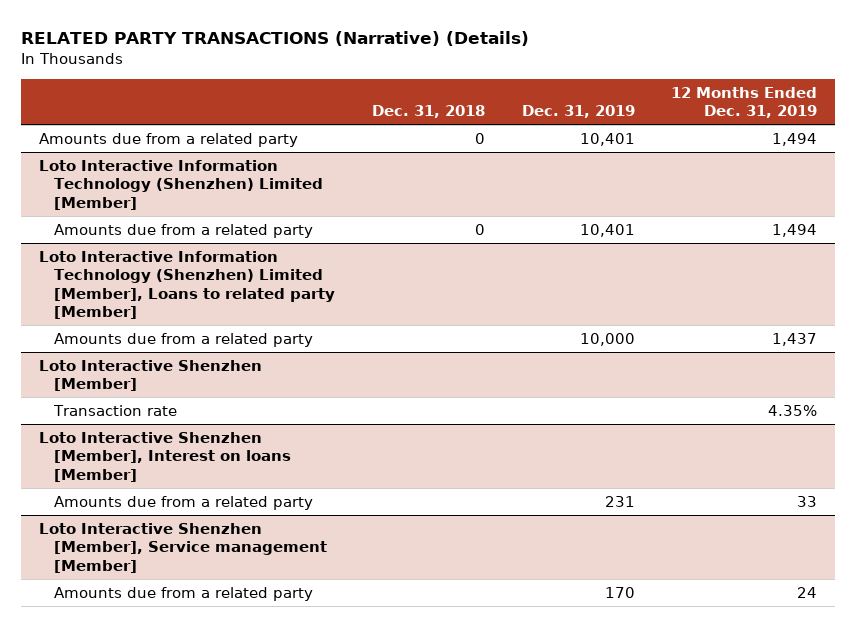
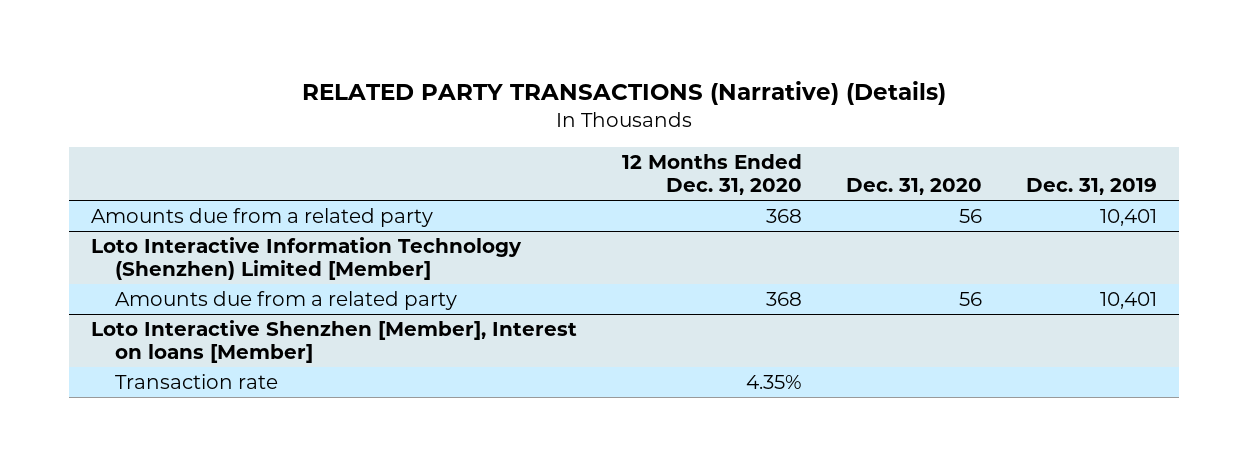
[371,105,485,119] Dec. 31, 2018 -> none
[671,86,818,119] 12 Months Ended Dec. 31, 2019 -> none
none -> [621,153,802,196] 12 Months Ended Dec. 31, 2020
none -> [845,178,982,196] Dec. 31, 2020
[39,250,336,320] Loto Interactive Information Technology (Shenzhen) Limited [Member], Loans to related party [Member] -> none
[54,332,314,347] Amounts due from a related party -> none
[39,359,263,392] Loto Interactive Shenzhen [Member] -> none
[53,404,178,416] Transaction rate -> none
[54,495,314,510] Amounts due from a related party -> none
[39,522,328,573] Loto Interactive Shenzhen [Member], Service management [Member] -> none
[54,586,314,601] Amounts due from a related party -> none
none -> [114,373,278,389] Transaction rate

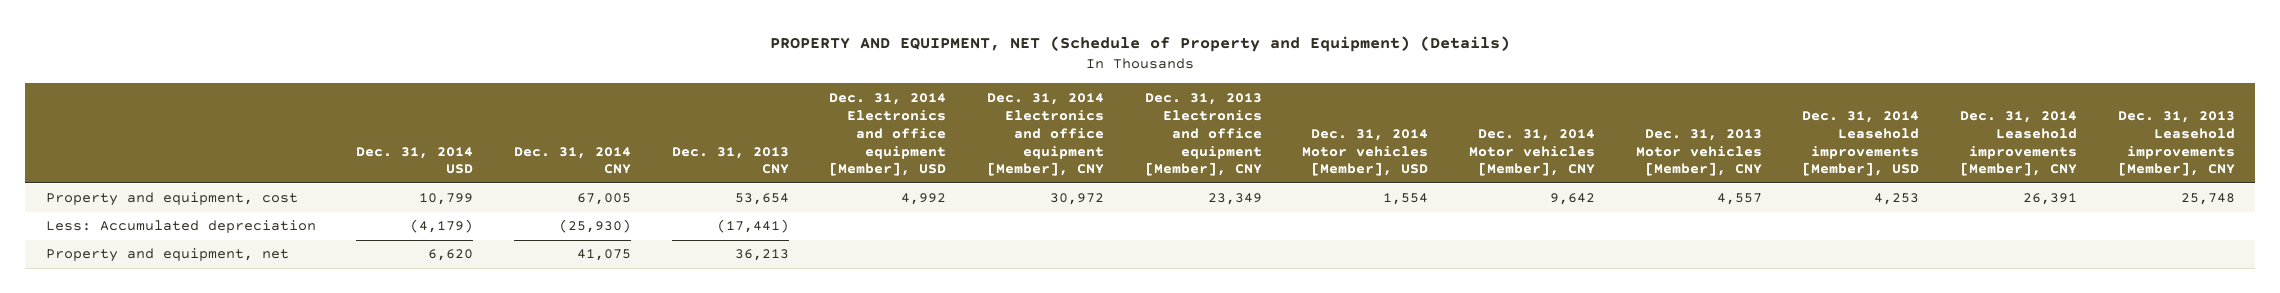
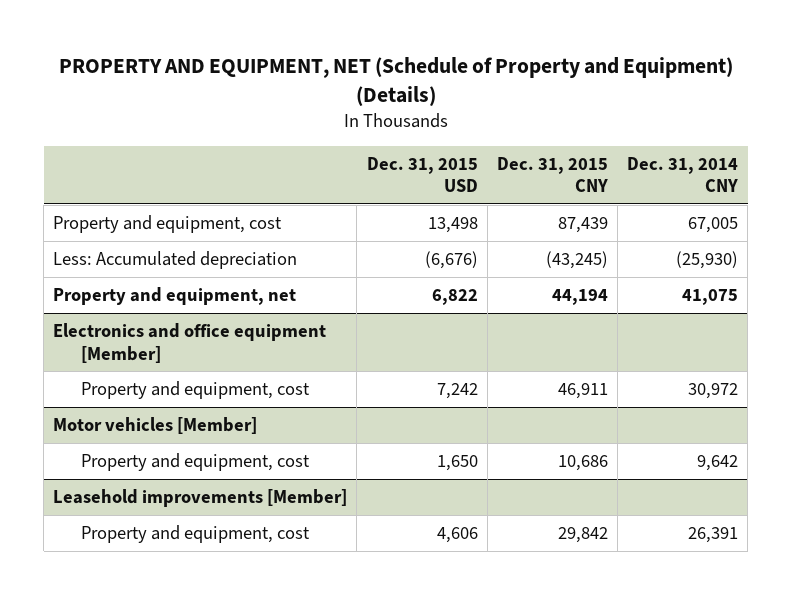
[356,146,474,175] Dec. 31, 2014 USD -> none
[671,146,789,175] Dec. 31, 2013 CNY -> none
[829,92,947,177] Dec. 31, 2014 Electronics and office equipment [Member], USD -> none
[986,92,1104,177] Dec. 31, 2014 Electronics and office equipment [Member], CNY -> none
[1144,92,1262,177] Dec. 31, 2013 Electronics and office equipment [Member], CNY -> none
[1302,128,1429,177] Dec. 31, 2014 Motor vehicles [Member], USD -> none
[1468,128,1595,177] Dec. 31, 2014 Motor vehicles [Member], CNY -> none
[1635,128,1762,177] Dec. 31, 2013 Motor vehicles [Member], CNY -> none
[1802,110,1920,177] Dec. 31, 2014 Leasehold improvements [Member], USD -> none
[1959,110,2077,177] Dec. 31, 2014 Leasehold improvements [Member], CNY -> none
[2117,110,2235,177] Dec. 31, 2013 Leasehold improvements [Member], CNY -> none
none -> [366,156,478,193] Dec. 31, 2015 USD
none -> [496,156,608,193] Dec. 31, 2015 CNY
none -> [53,322,327,363] Electronics and office equipment [Member]
none -> [80,380,310,399] Property and equipment, cost
none -> [53,416,258,434] Motor vehicles [Member]
none -> [80,452,310,471] Property and equipment, cost
none -> [53,488,348,507] Leasehold improvements [Member]
none -> [80,524,310,543] Property and equipment, cost

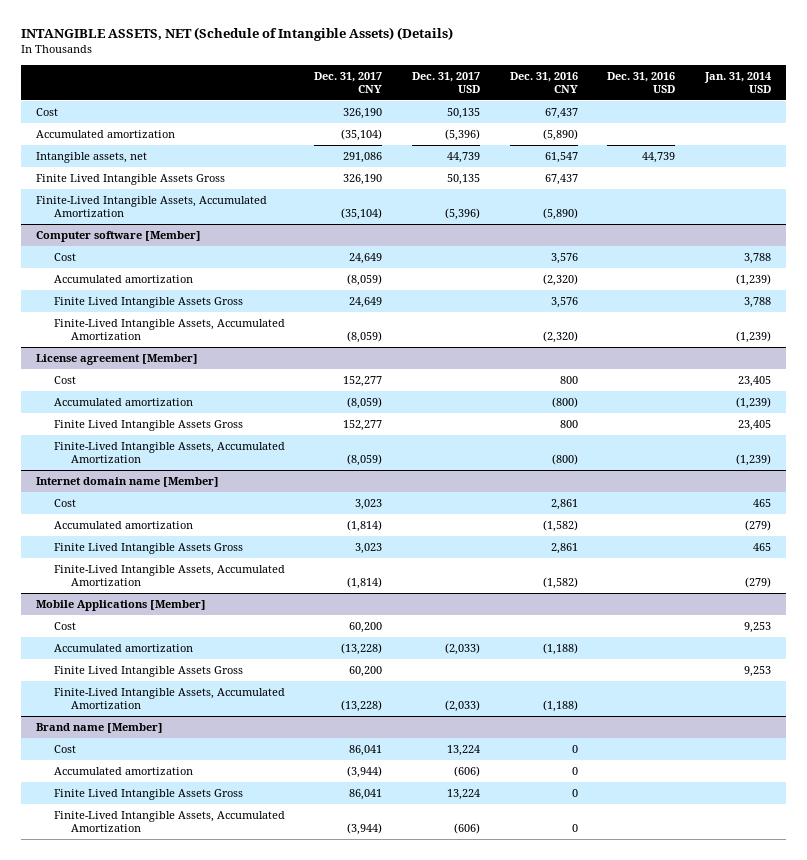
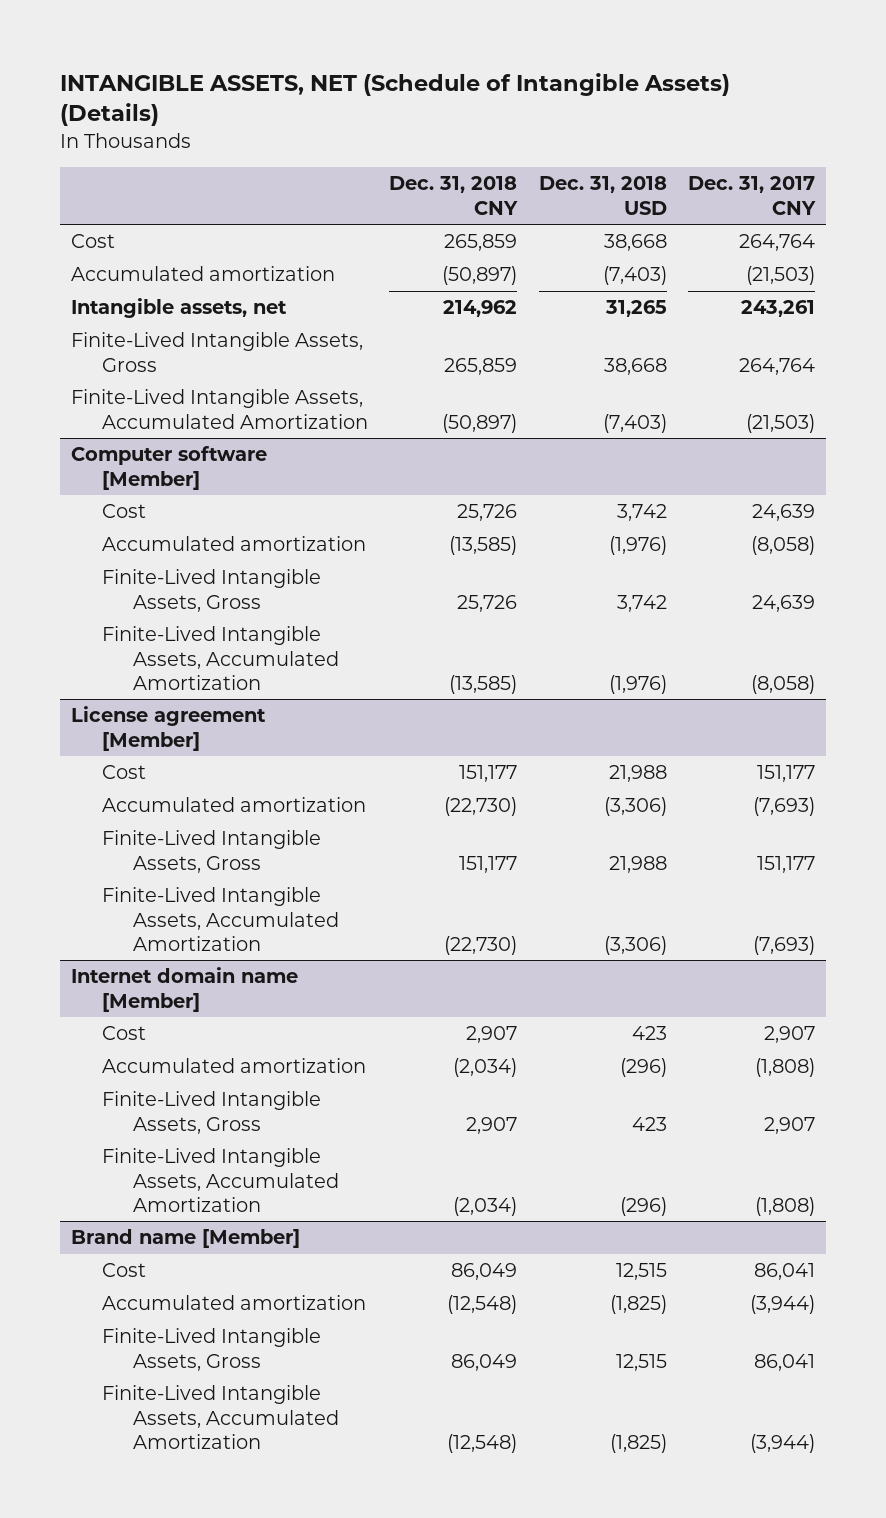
[411,71,480,93] Dec. 31, 2017 USD -> none
[509,71,578,93] Dec. 31, 2016 CNY -> none
[607,71,676,93] Dec. 31, 2016 USD -> none
[703,71,771,93] Jan. 31, 2014 USD -> none
none -> [389,176,519,215] Dec. 31, 2018 CNY
none -> [538,176,667,215] Dec. 31, 2018 USD
[343,107,383,119] 326,190 -> [739,234,816,252] 264,764
[341,128,383,141] (35,104) -> [746,266,816,286] (21,503)
[343,151,383,163] 291,086 -> [741,300,816,318] 243,261
[35,173,225,185] Finite Lived Intangible Assets Gross -> [70,332,363,372] Finite-Lived Intangible Assets, Gross
[343,173,383,185] 326,190 -> [739,357,816,375] 264,764
[341,208,383,221] (35,104) -> [746,413,816,433] (21,503)
[349,252,383,264] 24,649 -> [752,504,816,522] 24,639
[347,273,383,286] (8,059) -> [751,536,816,556] (8,058)
[53,296,243,308] Finite Lived Intangible Assets Gross -> [101,569,321,612] Finite-Lived Intangible Assets, Gross
[349,296,383,308] 24,649 -> [752,594,816,612] 24,639
[347,331,383,344] (8,059) -> [751,674,816,694] (8,058)
[343,375,383,387] 152,277 -> [757,765,816,783] 151,177
[347,396,383,409] (8,059) -> [753,797,816,817] (7,693)
[53,419,243,431] Finite Lived Intangible Assets Gross -> [101,830,321,873] Finite-Lived Intangible Assets, Gross
[343,419,383,431] 152,277 -> [757,855,816,873] 151,177
[347,454,383,467] (8,059) -> [753,935,816,955] (7,693)
[35,599,206,611] Mobile Applications [Member] -> none
[53,621,76,630] Cost -> none
[53,643,193,652] Accumulated amortization -> none
[53,665,243,677] Finite Lived Intangible Assets Gross -> none
[53,687,285,710] Finite-Lived Intangible Assets, Accumulated Amortization -> none
[355,498,383,510] 3,023 -> [764,1026,816,1044] 2,907
[347,519,383,532] (1,814) -> [755,1058,816,1078] (1,808)
[53,542,243,554] Finite Lived Intangible Assets Gross -> [101,1091,321,1134] Finite-Lived Intangible Assets, Gross
[355,542,383,554] 3,023 -> [764,1116,816,1134] 2,907
[347,577,383,590] (1,814) -> [755,1196,816,1216] (1,808)
[53,788,243,800] Finite Lived Intangible Assets Gross -> [101,1328,321,1371] Finite-Lived Intangible Assets, Gross

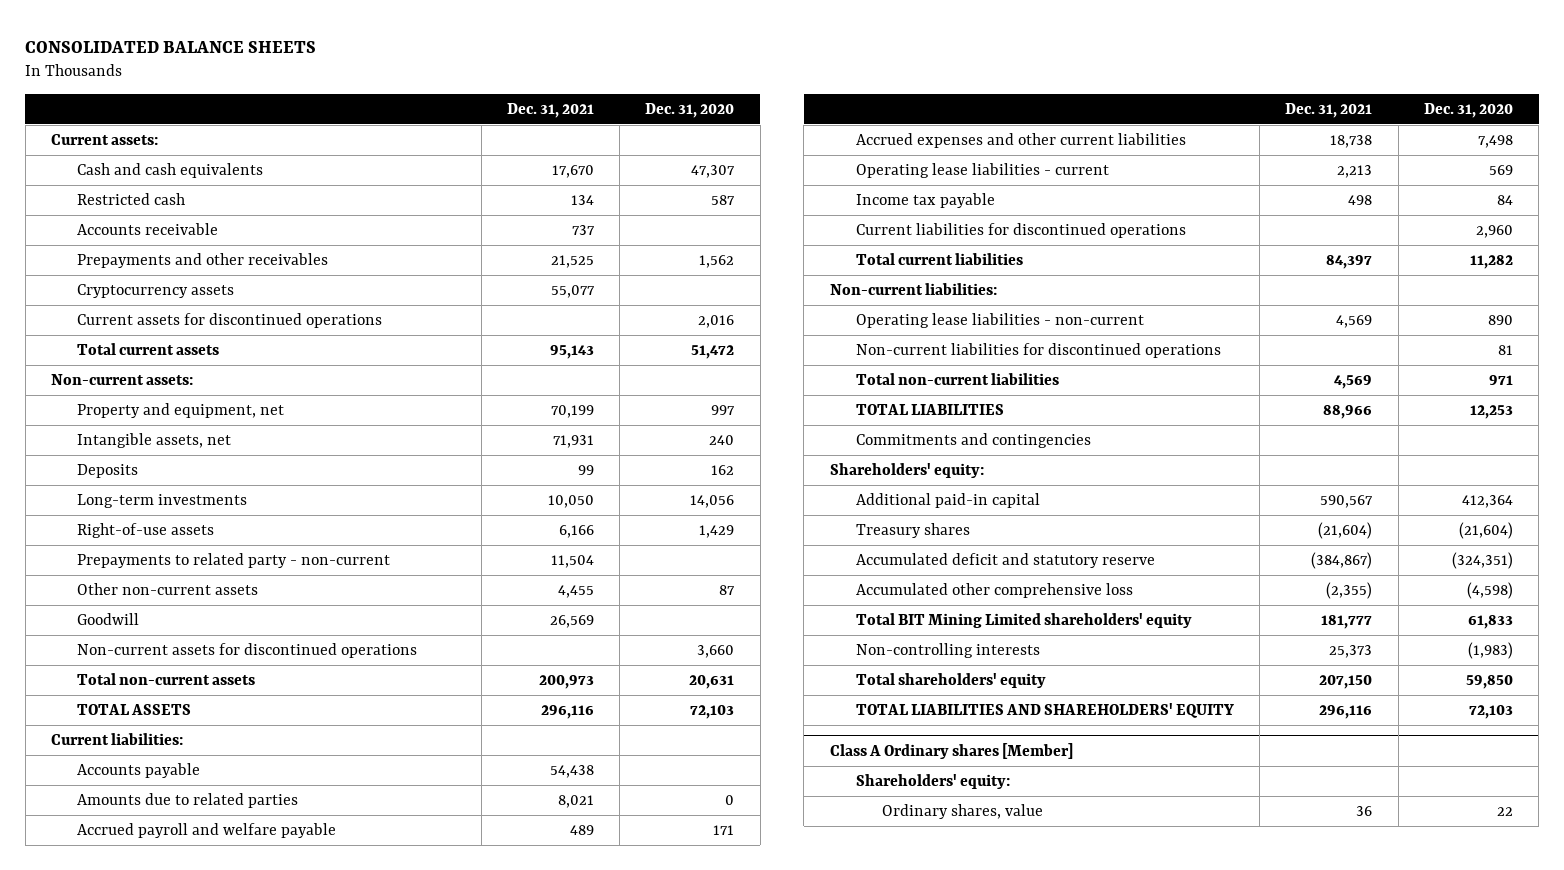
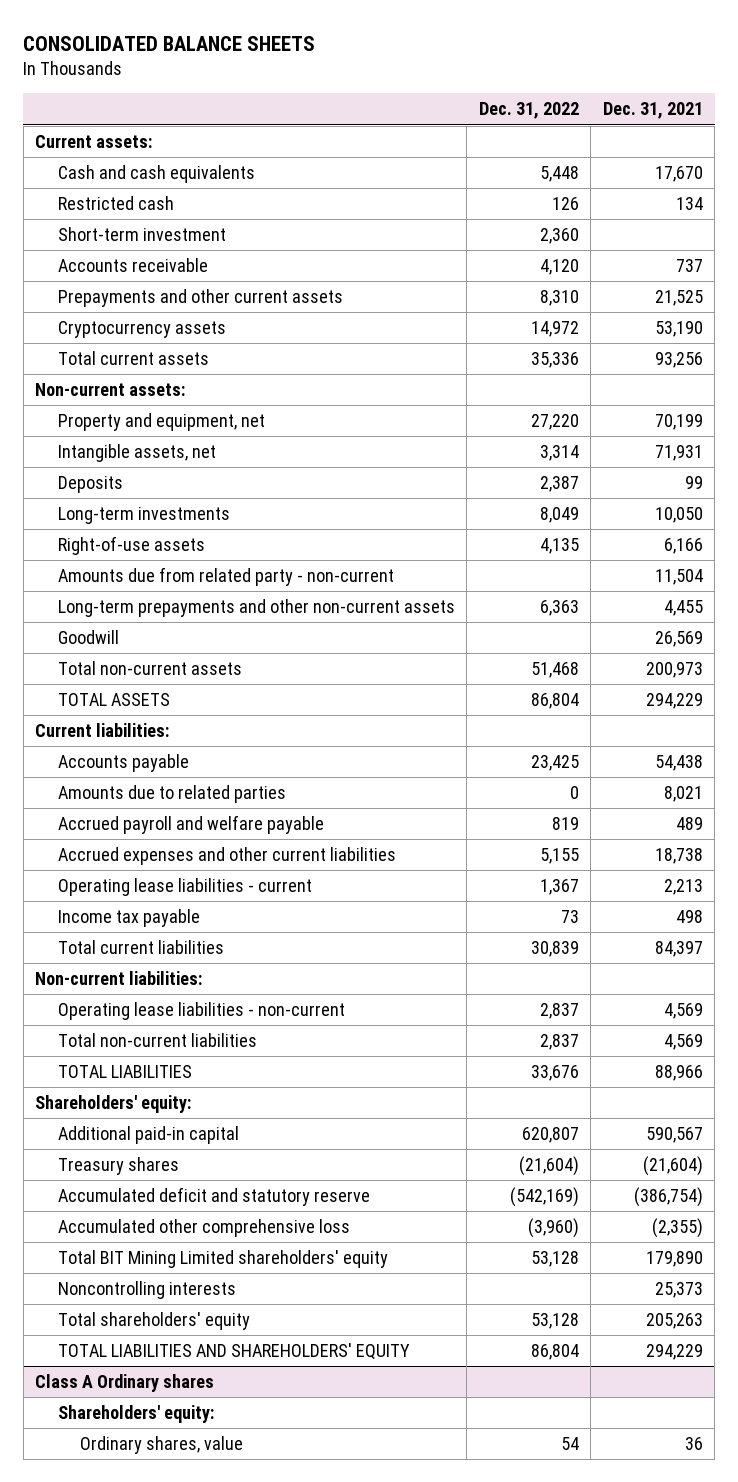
[645,102,735,118] Dec. 31, 2020 -> none
none -> [478,102,579,120] Dec. 31, 2022
none -> [57,226,226,241] Short-term investment
[77,313,383,329] Current assets for discontinued operations -> none
[77,253,329,269] Prepayments and other receivables -> [57,288,343,307] Prepayments and other current assets
[550,285,595,299] 55,077 -> [654,320,703,337] 53,190
[549,345,594,360] 95,143 -> [654,351,703,368] 93,256
[77,553,391,569] Prepayments to related party - non-current -> [57,566,394,586] Amounts due from related party - non-current
[77,583,259,596] Other non-current assets -> [57,598,455,617] Long-term prepayments and other non-current assets
[77,643,418,659] Non-current assets for discontinued operations -> none
[540,705,594,720] 296,116 -> [645,692,703,709] 294,229
[855,223,1186,239] Current liabilities for discontinued operations -> none
[855,343,1221,359] Non-current liabilities for discontinued operations -> none
[855,433,1091,449] Commitments and contingencies -> none
[1311,552,1373,570] (384,867) -> [633,1186,703,1207] (386,754)
[1321,615,1373,630] 181,777 -> [645,1250,703,1267] 179,890
[855,643,1040,659] Non-controlling interests -> [57,1280,236,1299] Noncontrolling interests
[1319,675,1373,690] 207,150 -> [645,1312,703,1329] 205,263
[1319,705,1373,720] 296,116 -> [645,1343,703,1360] 294,229
[829,743,1073,760] Class A Ordinary shares [Member] -> [35,1373,215,1392] Class A Ordinary shares

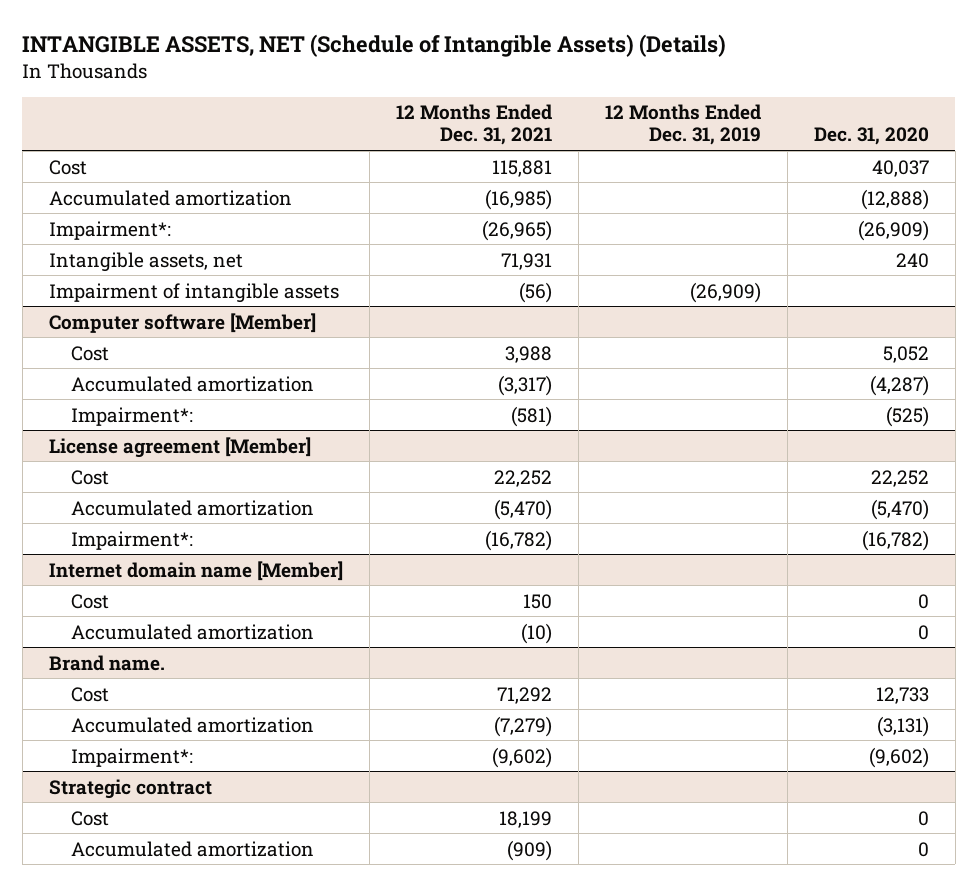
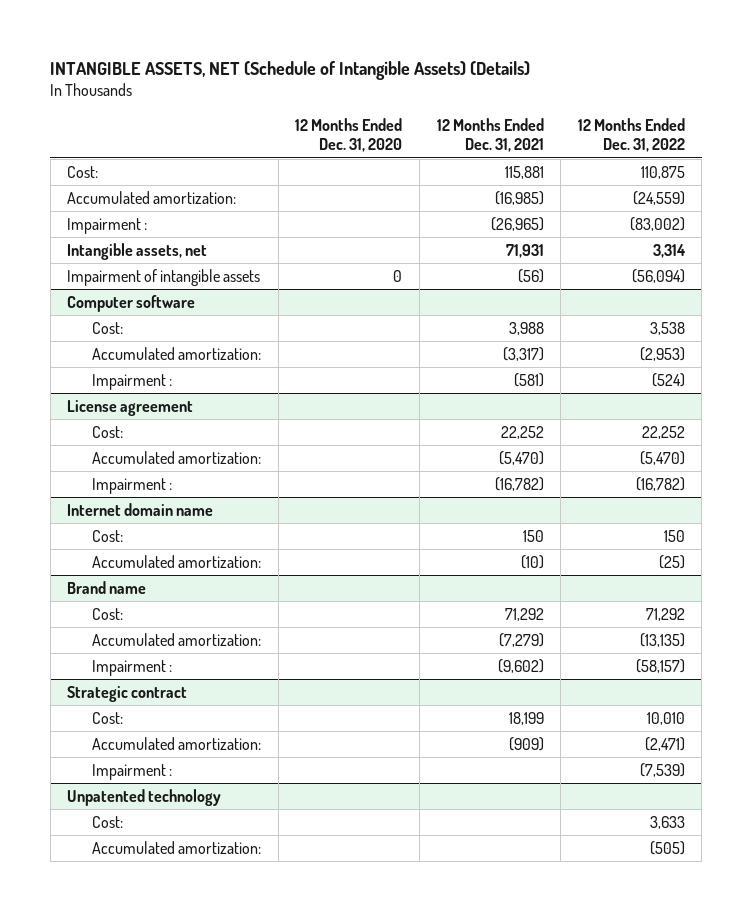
[604,104,761,146] 12 Months Ended Dec. 31, 2019 -> none
[813,127,929,146] Dec. 31, 2020 -> none
none -> [295,117,403,153] 12 Months Ended Dec. 31, 2020
none -> [577,117,685,153] 12 Months Ended Dec. 31, 2022
[48,159,87,175] Cost -> [67,165,99,178] Cost:
[48,189,292,206] Accumulated amortization -> [67,190,237,204] Accumulated amortization:
[48,220,171,240] Impairment*: -> [67,217,148,234] Impairment :
[48,312,316,333] Computer software [Member] -> [67,294,196,312] Computer software
[71,345,110,361] Cost -> [92,321,124,334] Cost:
[71,375,315,392] Accumulated amortization -> [92,346,262,360] Accumulated amortization:
[71,406,194,426] Impairment*: -> [92,373,173,390] Impairment :
[48,436,311,458] License agreement [Member] -> [67,399,194,416] License agreement
[71,469,110,485] Cost -> [92,425,124,438] Cost:
[71,499,315,516] Accumulated amortization -> [92,450,262,464] Accumulated amortization:
[71,530,194,550] Impairment*: -> [92,477,173,494] Impairment :
[48,560,343,581] Internet domain name [Member] -> [67,502,214,516] Internet domain name
[71,593,110,609] Cost -> [92,529,124,542] Cost:
[71,623,315,640] Accumulated amortization -> [92,554,262,568] Accumulated amortization:
[48,654,165,671] Brand name. -> [67,580,147,594] Brand name
[71,686,110,702] Cost -> [92,607,124,620] Cost:
[71,716,315,733] Accumulated amortization -> [92,632,262,646] Accumulated amortization:
[71,747,194,767] Impairment*: -> [92,659,173,676] Impairment :
[71,810,110,826] Cost -> [92,711,124,724] Cost:
[71,840,315,857] Accumulated amortization -> [92,736,262,750] Accumulated amortization:
none -> [92,763,173,780] Impairment :
none -> [67,788,222,806] Unpatented technology
none -> [92,815,124,828] Cost:
none -> [92,840,262,854] Accumulated amortization:

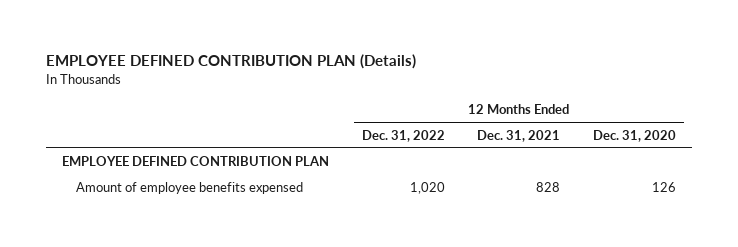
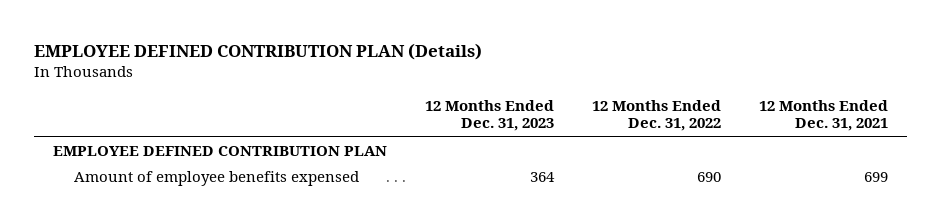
[593,129,677,142] Dec. 31, 2020 -> none
none -> [424,99,554,132] 12 Months Ended Dec. 31, 2023
[409,182,445,195] 1,020 -> [697,171,722,182] 690
[536,182,561,193] 828 -> [864,171,889,182] 699

